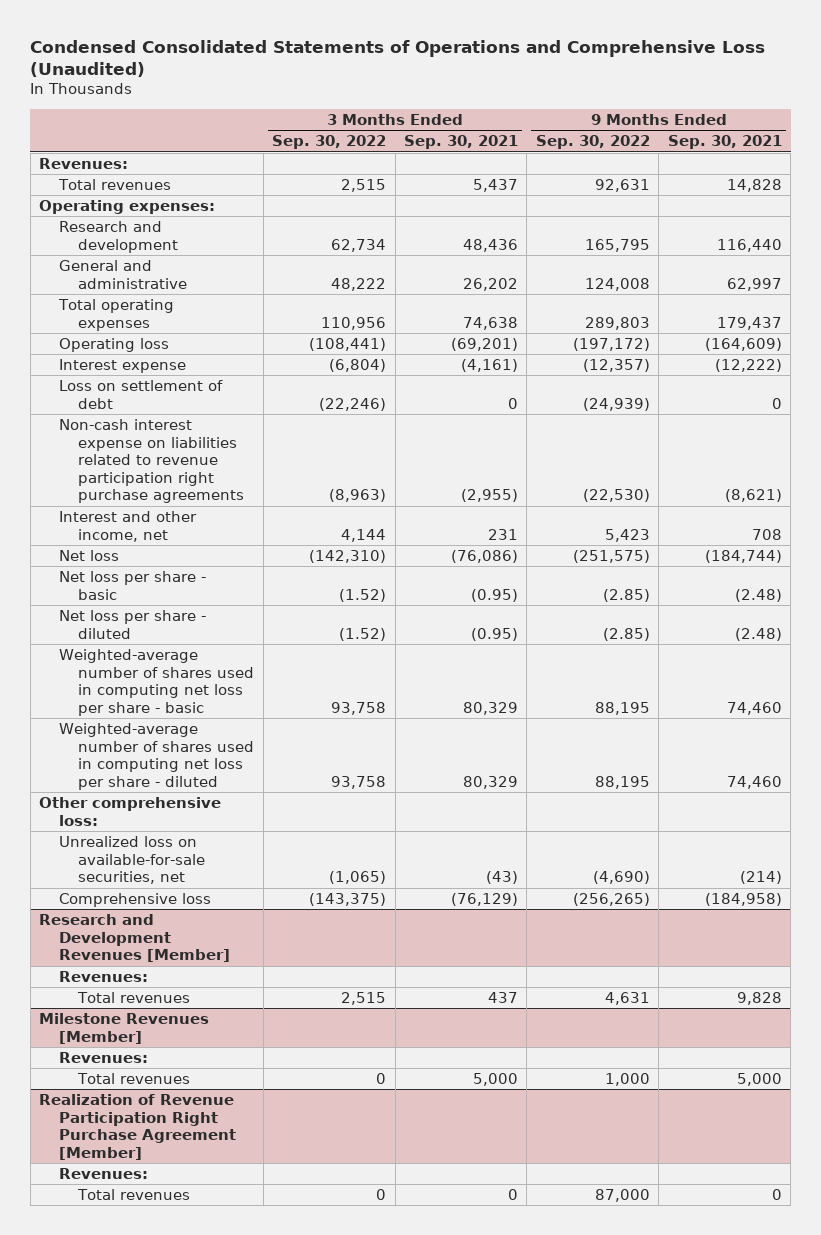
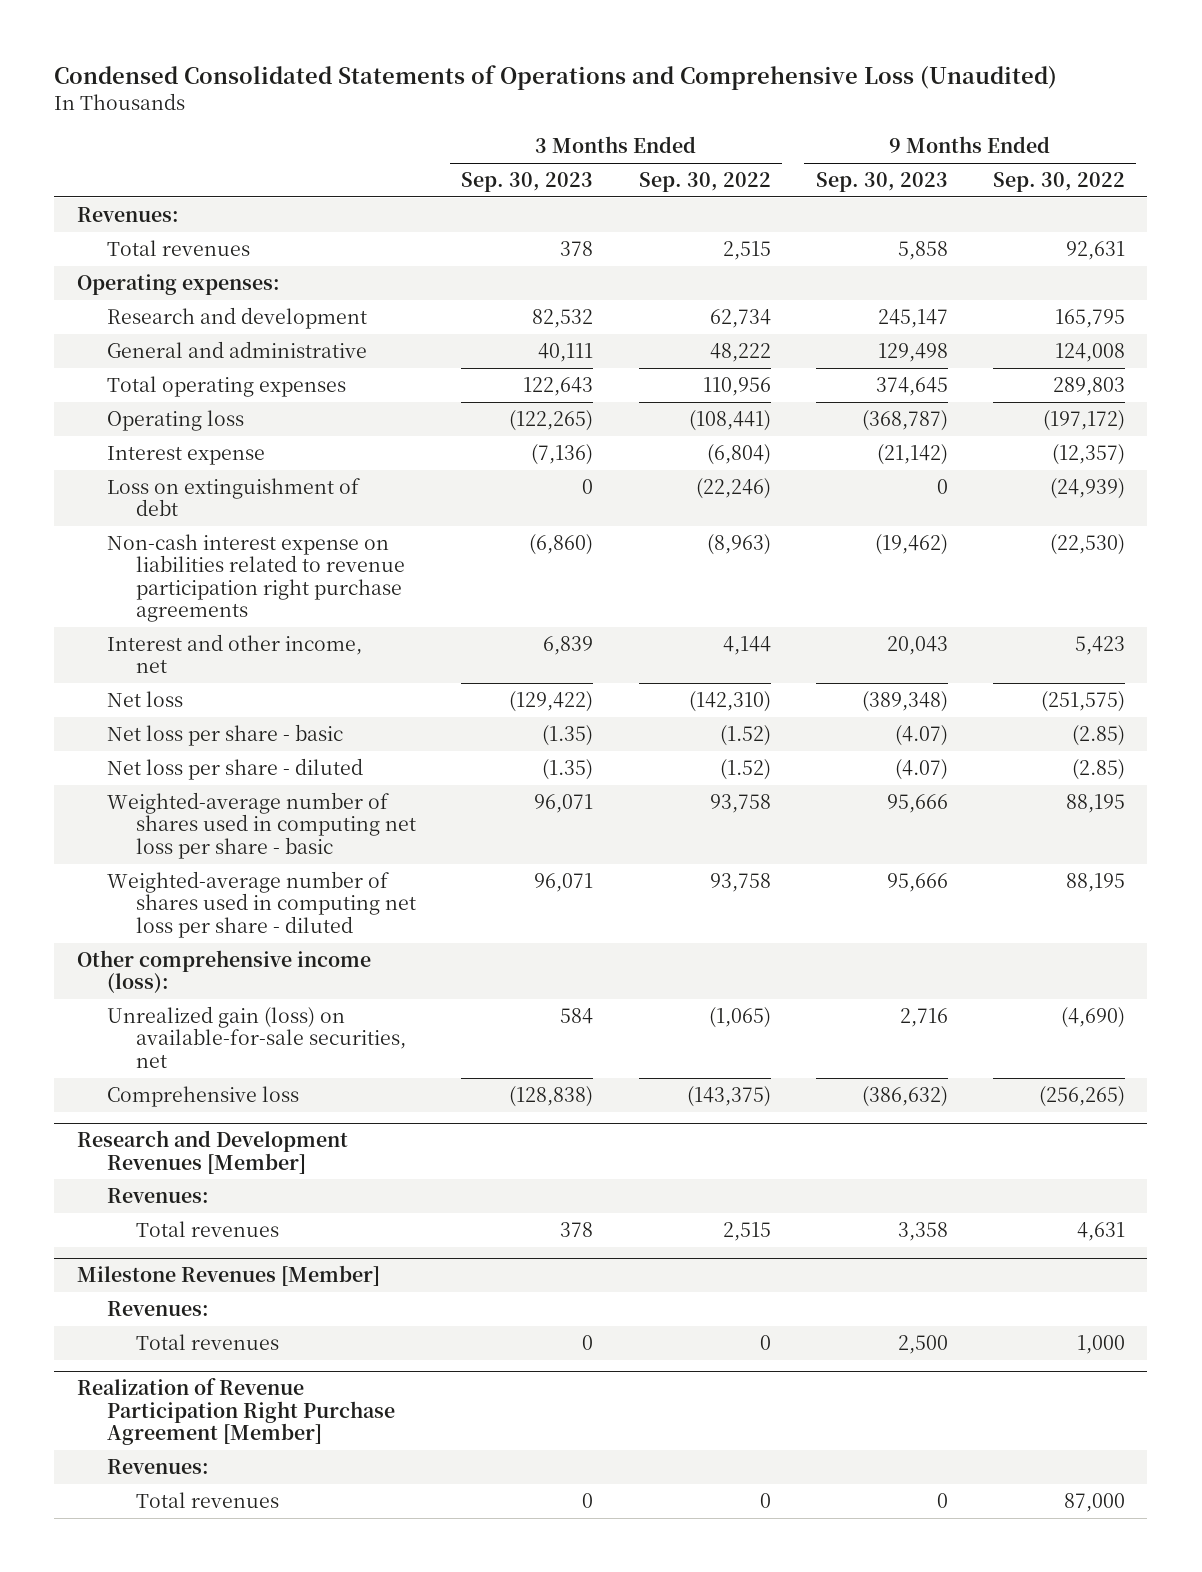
[404,135,519,150] Sep. 30, 2021 -> none
[667,135,782,150] Sep. 30, 2021 -> none
none -> [461,171,594,192] Sep. 30, 2023
none -> [815,171,948,192] Sep. 30, 2023
[58,379,223,409] Loss on settlement of debt -> [106,477,360,517] Loss on extinguishment of debt
[39,796,222,826] Other comprehensive loss: -> [76,949,371,994] Other comprehensive income (loss):
[58,835,206,885] Unrealized loss on available-for-sale securities, net -> [106,1005,407,1068] Unrealized gain (loss) on available-for-sale securities, net

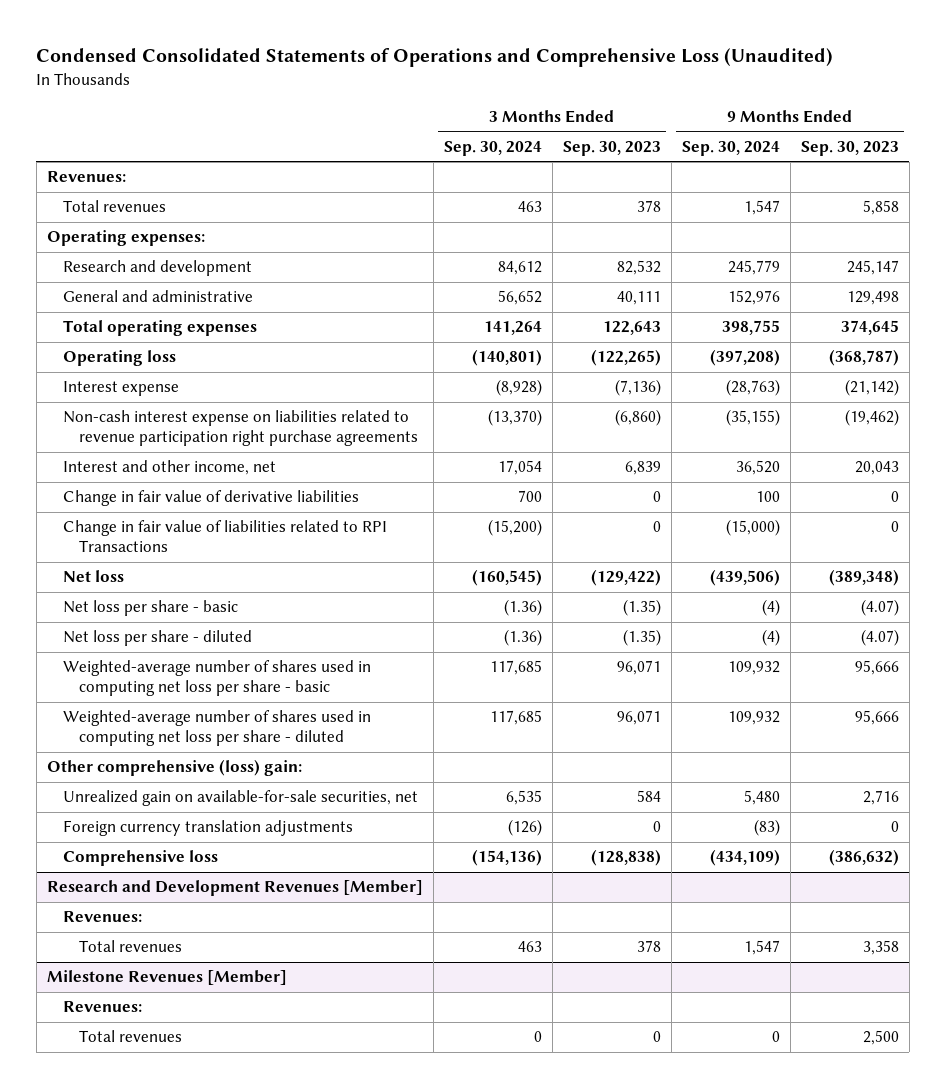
[638,171,771,192] Sep. 30, 2022 -> none
[992,171,1125,192] Sep. 30, 2022 -> none
none -> [443,140,542,156] Sep. 30, 2024
none -> [681,140,780,156] Sep. 30, 2024
[106,477,360,517] Loss on extinguishment of debt -> none
none -> [62,490,359,507] Change in fair value of derivative liabilities
none -> [62,520,387,553] Change in fair value of liabilities related to RPI Transactions
[76,949,371,994] Other comprehensive income (loss): -> [46,759,302,777] Other comprehensive (loss) gain:
[106,1005,407,1068] Unrealized gain (loss) on available-for-sale securities, net -> [62,790,418,807] Unrealized gain on available-for-sale securities, net
none -> [62,820,353,837] Foreign currency translation adjustments
[76,1378,395,1446] Realization of Revenue Participation Right Purchase Agreement [Member] -> none
[106,1458,209,1474] Revenues: -> none
[136,1491,280,1508] Total revenues -> none

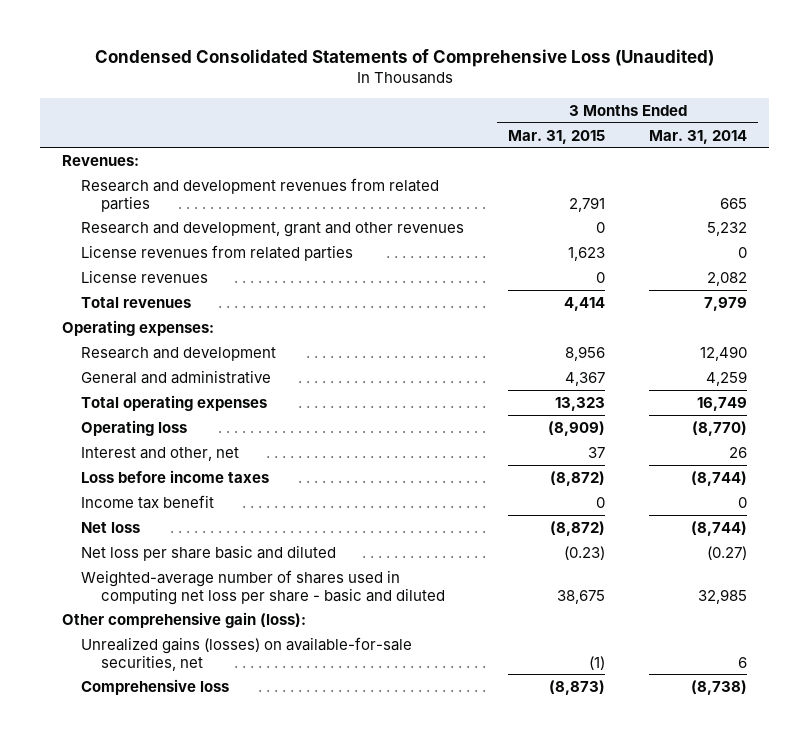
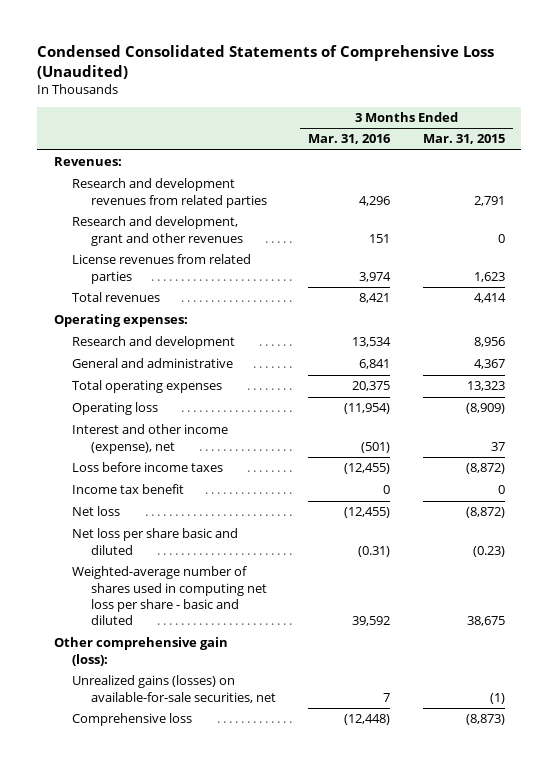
[649,129,748,144] Mar. 31, 2014 -> none
none -> [308,134,392,145] Mar. 31, 2016
[81,269,209,283] License revenues -> none
[81,446,240,461] Interest and other, net -> [72,424,229,454] Interest and other income (expense), net

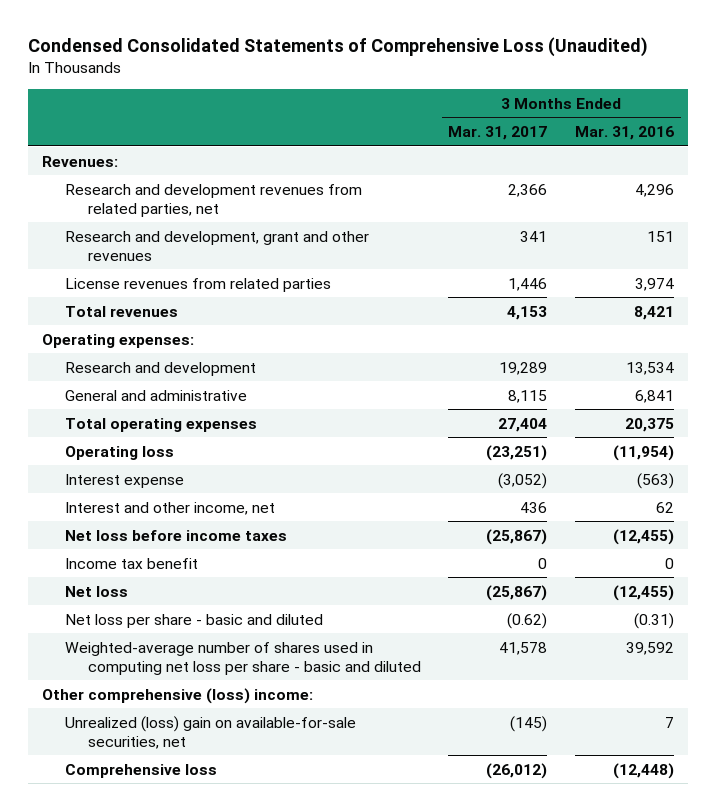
[422,134,505,145] Mar. 31, 2015 -> none
none -> [448,126,548,141] Mar. 31, 2017
[72,178,268,208] Research and development revenues from related parties -> [64,183,362,217] Research and development revenues from related parties, net
none -> [64,473,184,488] Interest expense
[72,424,229,454] Interest and other income (expense), net -> [64,501,275,515] Interest and other income, net
[361,441,391,453] (501) -> [656,501,675,513] 62
[72,462,224,473] Loss before income taxes -> [64,529,287,541] Net loss before income taxes
[72,528,239,555] Net loss per share basic and diluted -> [64,613,323,628] Net loss per share - basic and diluted
[53,637,228,666] Other comprehensive gain (loss): -> [41,687,313,704] Other comprehensive (loss) income:
[72,675,277,703] Unrealized gains (losses) on available-for-sale securities, net -> [64,715,356,749] Unrealized (loss) gain on available-for-sale securities, net

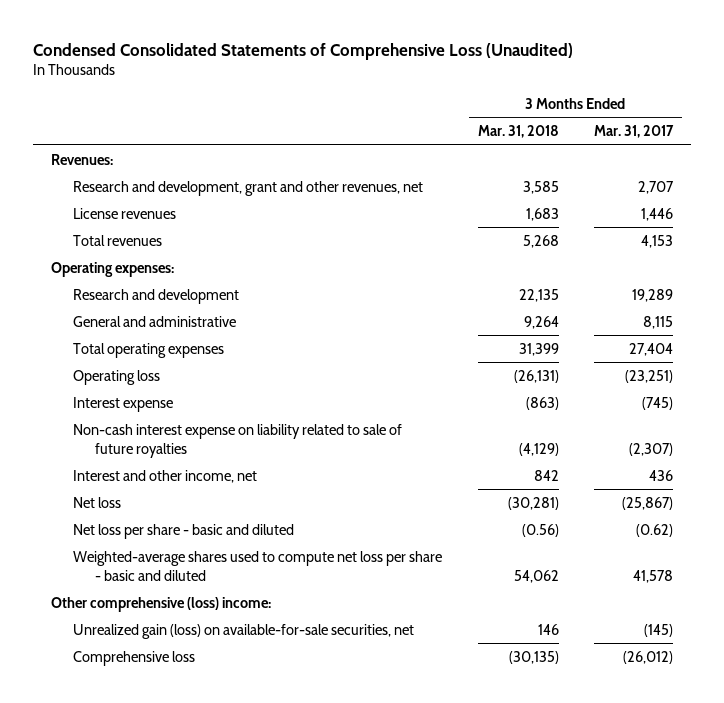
[575,126,675,141] Mar. 31, 2016 -> none
none -> [477,125,559,139] Mar. 31, 2018
[64,183,362,217] Research and development revenues from related parties, net -> none
[64,230,369,261] Research and development, grant and other revenues -> [72,180,423,196] Research and development, grant and other revenues, net
[520,230,548,242] 341 -> [638,180,675,194] 2,707
[64,277,331,292] License revenues from related parties -> [72,207,176,219] License revenues
[498,472,548,489] (3,052) -> [642,396,674,410] (745)
none -> [72,423,402,458] Non-cash interest expense on liability related to sale of future royalties
[64,529,287,541] Net loss before income taxes -> none
[64,557,198,569] Income tax benefit -> none
[64,641,421,675] Weighted-average number of shares used in computing net loss per share - basic and diluted -> [72,550,442,581] Weighted-average shares used to compute net loss per share - basic and diluted
[64,715,356,749] Unrealized (loss) gain on available-for-sale securities, net -> [72,623,414,639] Unrealized gain (loss) on available-for-sale securities, net

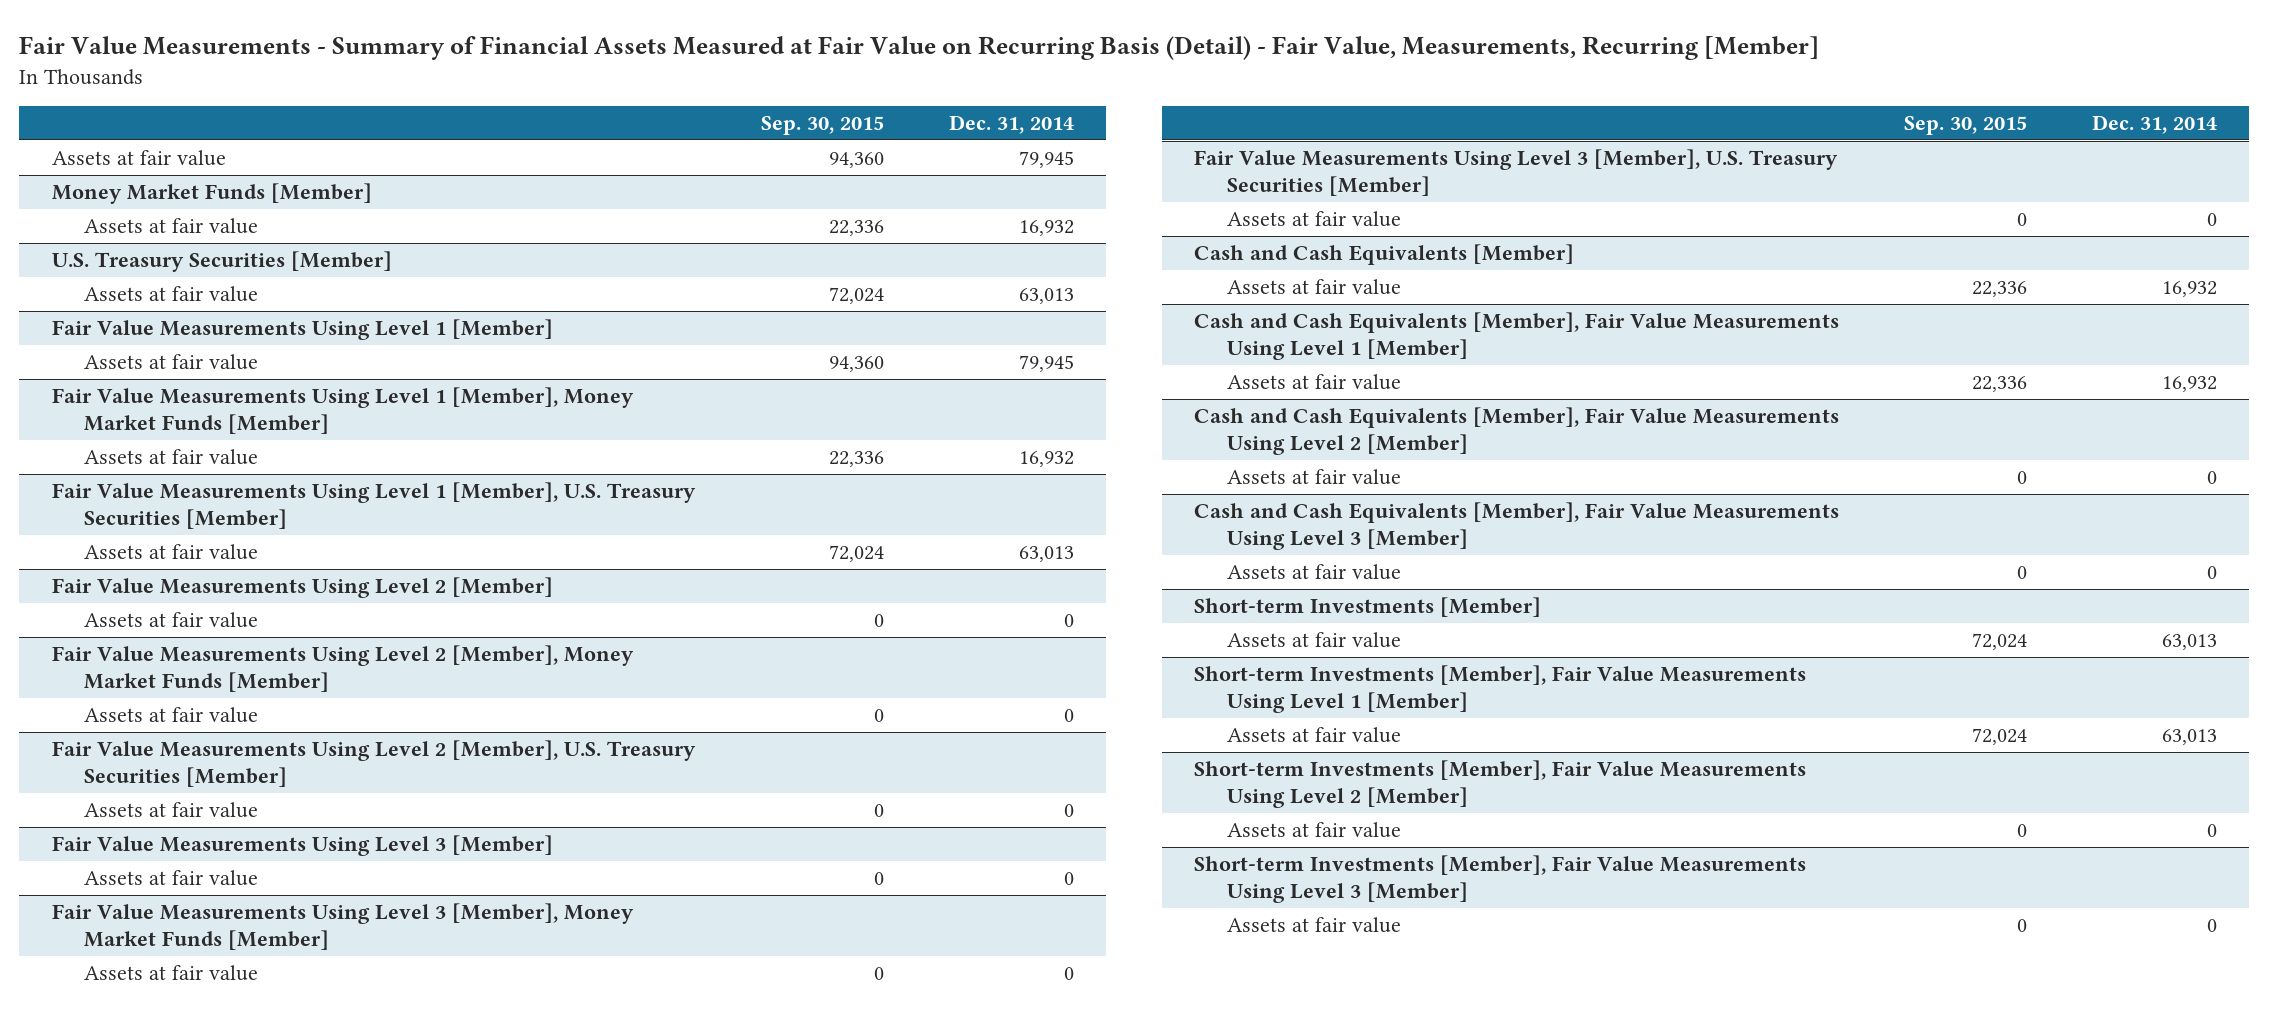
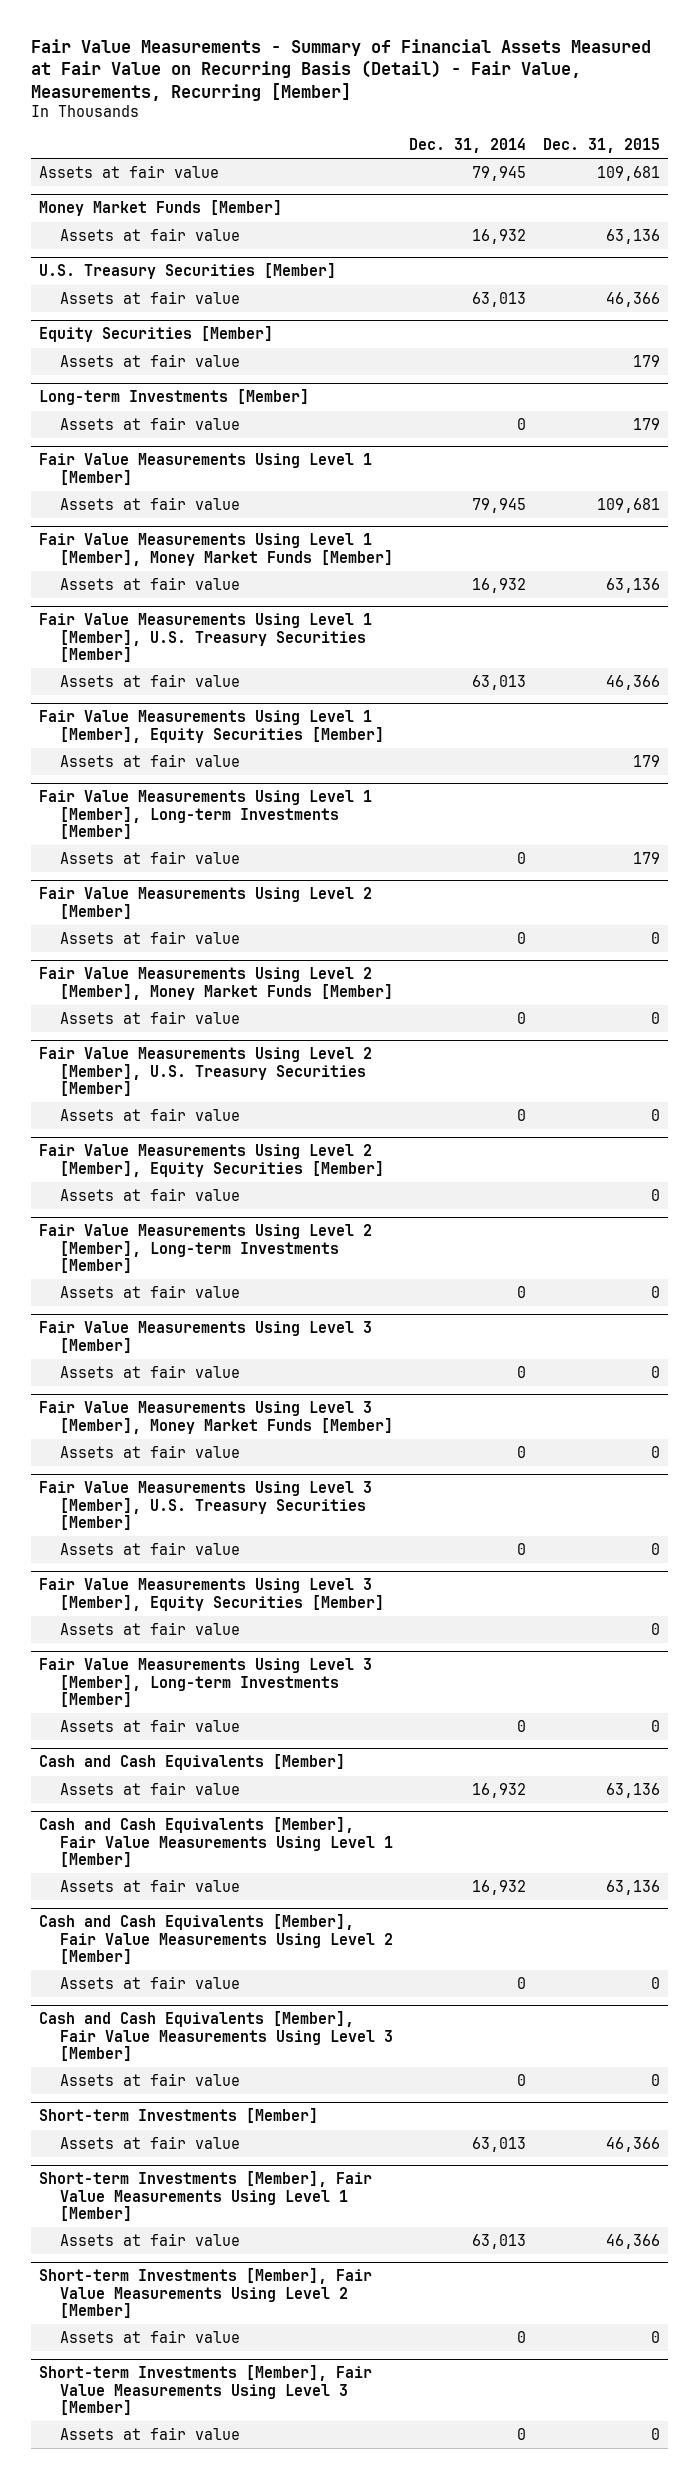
[761,116,885,136] Sep. 30, 2015 -> none
none -> [542,137,660,153] Dec. 31, 2015
none -> [39,326,274,343] Equity Securities [Member]
none -> [59,353,240,367] Assets at fair value
none -> [39,389,310,406] Long-term Investments [Member]
none -> [59,416,240,430] Assets at fair value
none -> [39,710,384,743] Fair Value Measurements Using Level 1 [Member], Equity Securities [Member]
none -> [59,753,240,767] Assets at fair value
none -> [39,790,373,839] Fair Value Measurements Using Level 1 [Member], Long-term Investments [Member]
none -> [59,850,240,864] Assets at fair value
none -> [39,1144,384,1177] Fair Value Measurements Using Level 2 [Member], Equity Securities [Member]
none -> [59,1187,240,1201] Assets at fair value
none -> [39,1224,373,1273] Fair Value Measurements Using Level 2 [Member], Long-term Investments [Member]
none -> [59,1284,240,1298] Assets at fair value
none -> [39,1578,384,1611] Fair Value Measurements Using Level 3 [Member], Equity Securities [Member]
none -> [59,1621,240,1635] Assets at fair value
none -> [39,1658,373,1707] Fair Value Measurements Using Level 3 [Member], Long-term Investments [Member]
none -> [59,1718,240,1732] Assets at fair value

